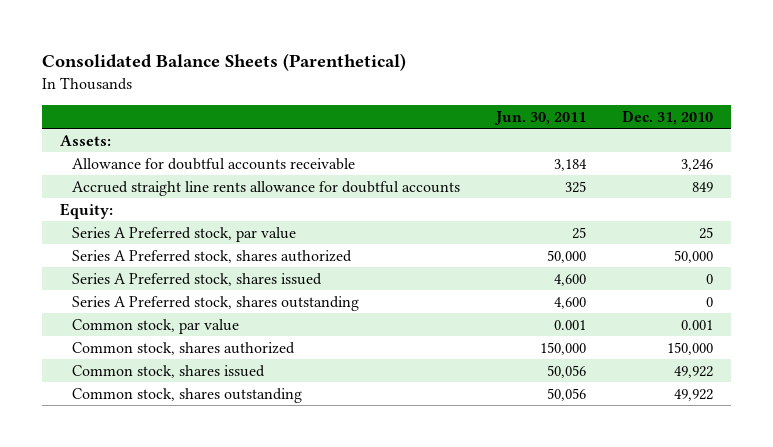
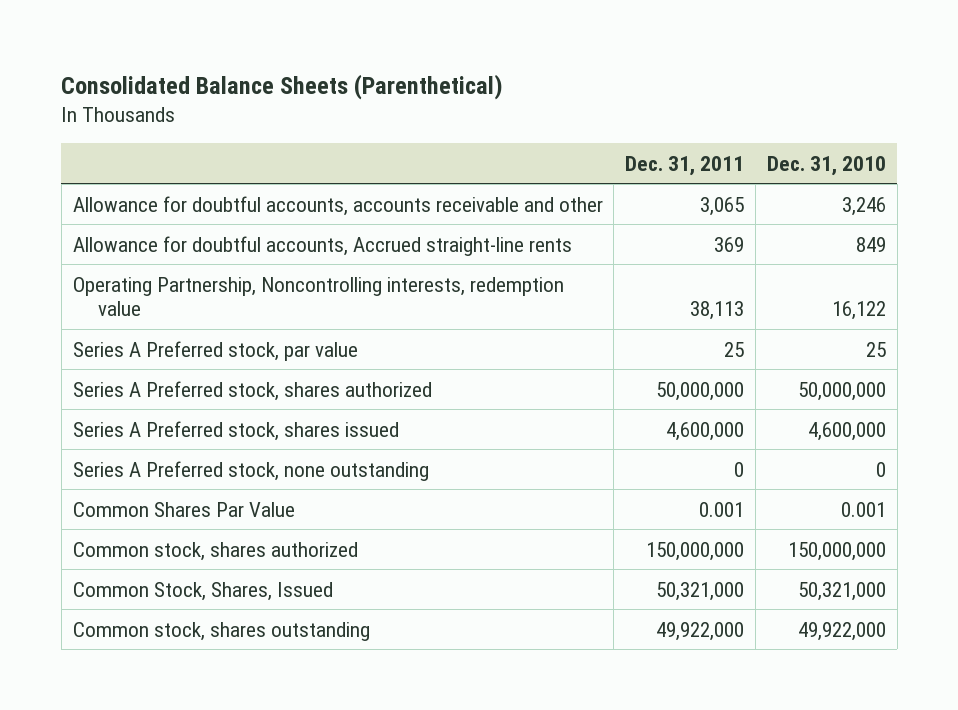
[493,110,586,125] Jun. 30, 2011 -> none
none -> [625,155,745,176] Dec. 31, 2011
[60,134,112,146] Assets: -> none
[60,202,114,219] Equity: -> none
[71,157,355,170] Allowance for doubtful accounts receivable -> [72,195,603,216] Allowance for doubtful accounts, accounts receivable and other
[71,180,460,196] Accrued straight line rents allowance for doubtful accounts -> [72,235,572,256] Allowance for doubtful accounts, Accrued straight-line rents
none -> [72,276,564,316] Operating Partnership, Noncontrolling interests, redemption value
[673,249,713,263] 50,000 -> [797,381,886,401] 50,000,000
[705,273,713,284] 0 -> [807,421,886,441] 4,600,000
[71,295,359,311] Series A Preferred stock, shares outstanding -> [72,460,429,481] Series A Preferred stock, none outstanding
[71,318,239,334] Common stock, par value -> [72,501,295,517] Common Shares Par Value
[666,341,713,355] 150,000 -> [787,541,886,561] 150,000,000
[71,364,265,378] Common stock, shares issued -> [72,581,333,601] Common Stock, Shares, Issued
[673,365,713,378] 49,922 -> [797,581,886,601] 50,321,000
[673,388,713,401] 49,922 -> [797,621,886,641] 49,922,000

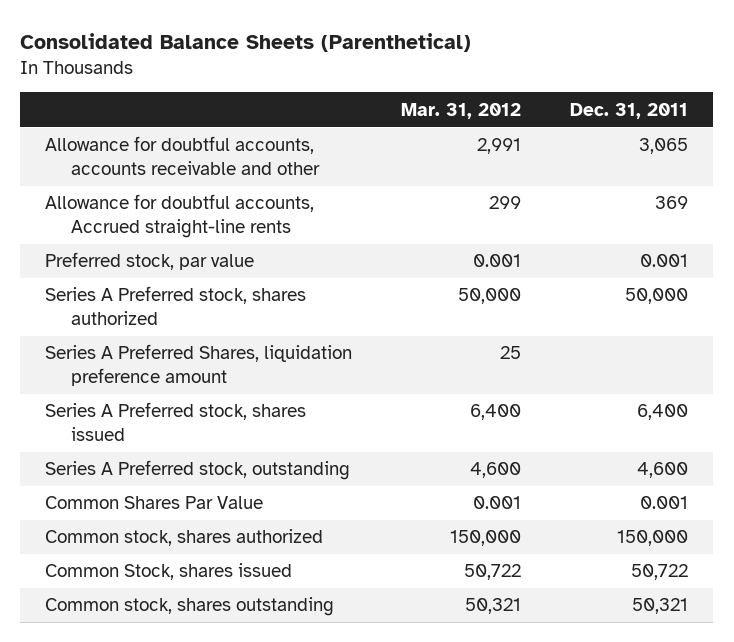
[766,155,886,176] Dec. 31, 2010 -> none
none -> [401,102,522,119] Mar. 31, 2012
[72,276,564,316] Operating Partnership, Noncontrolling interests, redemption value -> none
[72,340,358,361] Series A Preferred stock, par value -> [45,252,255,271] Preferred stock, par value
[724,341,745,357] 25 -> [640,254,689,268] 0.001
[656,381,745,401] 50,000,000 -> [625,288,689,305] 50,000
none -> [45,344,353,387] Series A Preferred Shares, liquidation preference amount
[666,421,745,441] 4,600,000 -> [637,404,689,421] 6,400
[72,460,429,481] Series A Preferred stock, none outstanding -> [45,460,351,481] Series A Preferred stock, outstanding
[734,461,745,477] 0 -> [637,462,689,479] 4,600
[646,541,745,561] 150,000,000 -> [617,530,689,547] 150,000
[72,581,333,601] Common Stock, Shares, Issued -> [45,563,293,581] Common Stock, shares issued
[656,581,745,601] 50,321,000 -> [631,564,689,581] 50,722
[656,621,745,641] 49,922,000 -> [632,598,689,615] 50,321

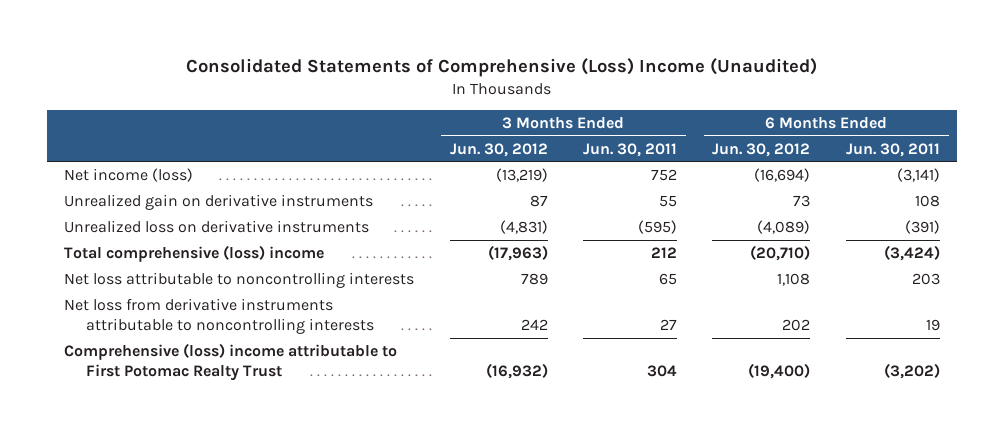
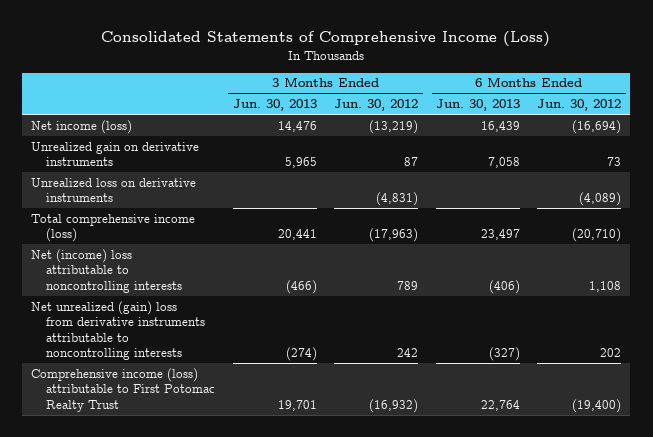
[186,57,818,77] Consolidated Statements of Comprehensive (Loss) Income (Unaudited) -> [101,31,551,48] Consolidated Statements of Comprehensive Income (Loss)
[583,142,678,157] Jun. 30, 2011 -> none
[845,142,940,157] Jun. 30, 2011 -> none
none -> [232,99,317,112] Jun. 30, 2013
none -> [435,99,520,112] Jun. 30, 2013
[64,244,325,262] Total comprehensive (loss) income -> [31,213,196,243] Total comprehensive income (loss)
[64,271,415,288] Net loss attributable to noncontrolling interests -> [31,248,183,293] Net (income) loss attributable to noncontrolling interests
[64,297,375,334] Net loss from derivative instruments attributable to noncontrolling interests -> [31,300,206,361] Net unrealized (gain) loss from derivative instruments attributable to noncontrolling interests
[64,342,398,381] Comprehensive (loss) income attributable to First Potomac Realty Trust -> [31,367,216,412] Comprehensive income (loss) attributable to First Potomac Realty Trust

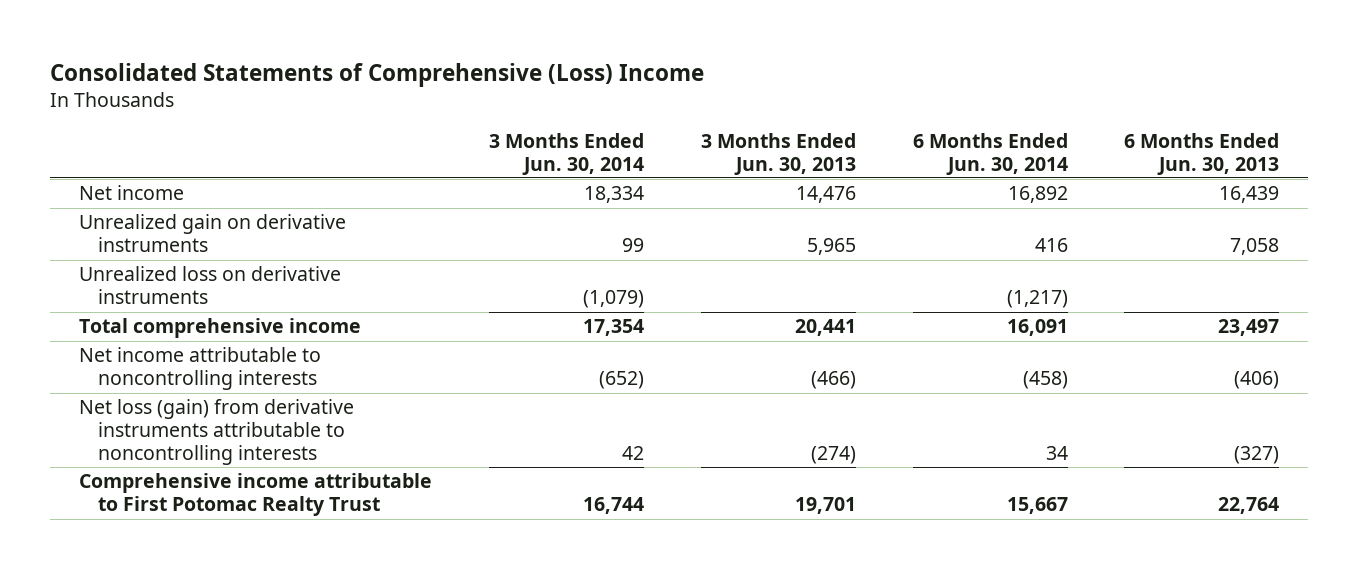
[101,31,551,48] Consolidated Statements of Comprehensive Income (Loss) -> [50,62,705,87] Consolidated Statements of Comprehensive (Loss) Income
[334,99,419,112] Jun. 30, 2012 -> none
[537,99,622,112] Jun. 30, 2012 -> none
none -> [488,132,644,175] 3 Months Ended Jun. 30, 2014
none -> [912,132,1068,175] 6 Months Ended Jun. 30, 2014
[31,119,133,134] Net income (loss) -> [78,185,184,201] Net income
[31,213,196,243] Total comprehensive income (loss) -> [78,318,361,339] Total comprehensive income
[31,248,183,293] Net (income) loss attributable to noncontrolling interests -> [78,347,321,391] Net income attributable to noncontrolling interests
[31,300,206,361] Net unrealized (gain) loss from derivative instruments attributable to noncontrolling interests -> [78,399,354,465] Net loss (gain) from derivative instruments attributable to noncontrolling interests
[31,367,216,412] Comprehensive income (loss) attributable to First Potomac Realty Trust -> [78,473,432,517] Comprehensive income attributable to First Potomac Realty Trust

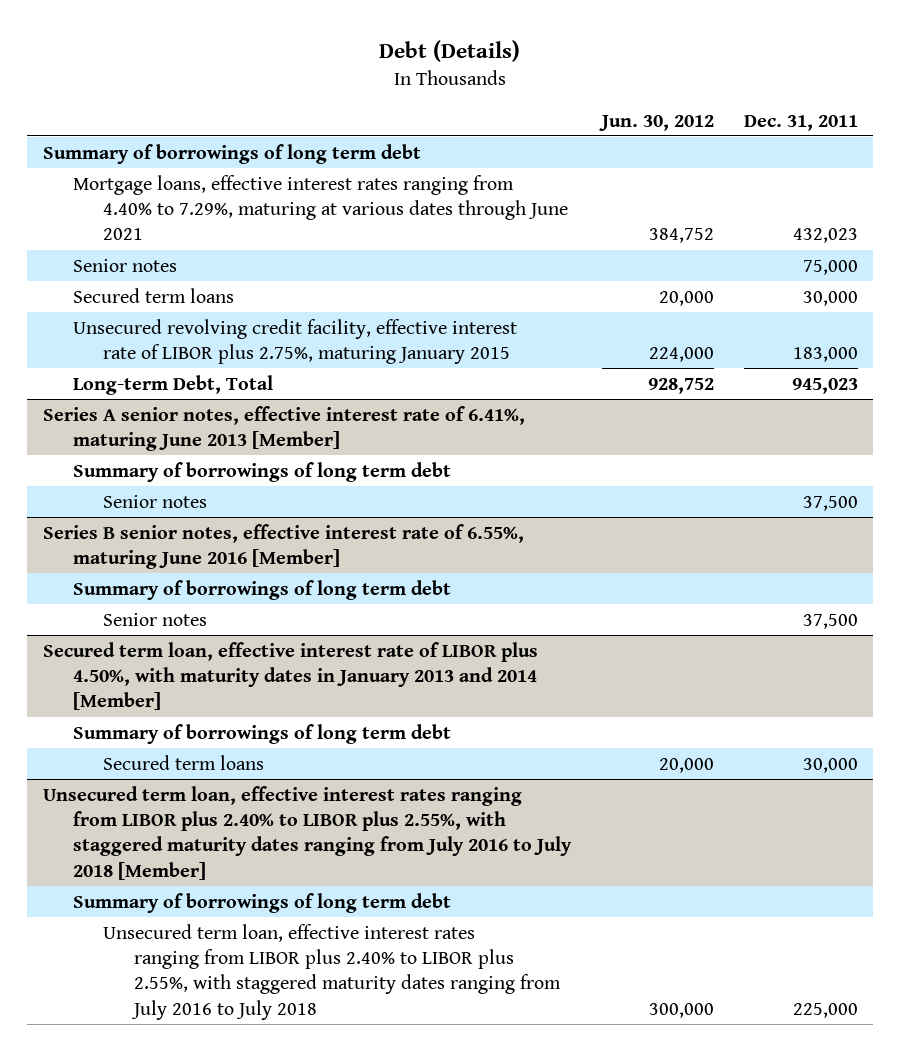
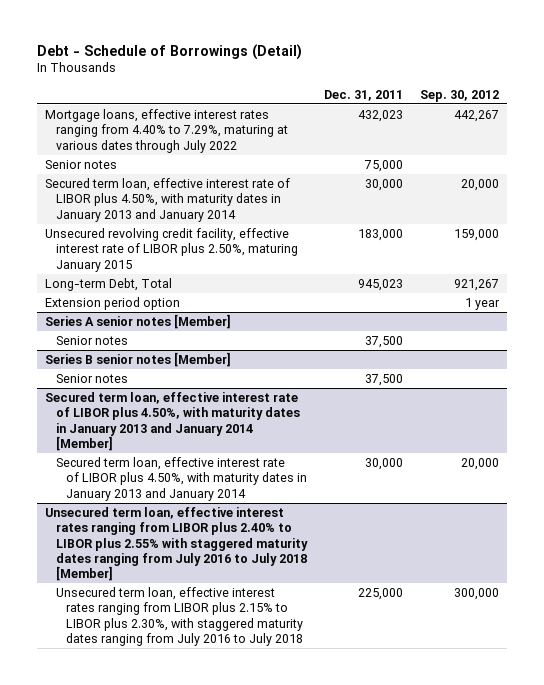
[379,40,521,63] Debt (Details) -> [36,43,302,60] Debt - Schedule of Borrowings (Detail)
[598,114,714,131] Jun. 30, 2012 -> none
none -> [419,89,499,102] Sep. 30, 2012
[42,143,421,164] Summary of borrowings of long term debt -> none
[73,174,569,241] Mortgage loans, effective interest rates ranging from 4.40% to 7.29%, maturing at various dates through June 2021 -> [45,108,288,153] Mortgage loans, effective interest rates ranging from 4.40% to 7.29%, maturing at various dates through July 2022
[73,287,235,303] Secured term loans -> [45,177,291,222] Secured term loan, effective interest rate of LIBOR plus 4.50%, with maturity dates in January 2013 and January 2014
[73,318,518,364] Unsecured revolving credit facility, effective interest rate of LIBOR plus 2.75%, maturing January 2015 -> [45,227,298,272] Unsecured revolving credit facility, effective interest rate of LIBOR plus 2.50%, maturing January 2015
[42,405,525,451] Series A senior notes, effective interest rate of 6.41%, maturing June 2013 [Member] -> none
[73,461,452,482] Summary of borrowings of long term debt -> none
none -> [45,296,181,310] Extension period option
none -> [45,313,232,329] Series A senior notes [Member]
[42,523,524,569] Series B senior notes, effective interest rate of 6.55%, maturing June 2016 [Member] -> none
[73,579,452,600] Summary of borrowings of long term debt -> none
none -> [45,351,232,367] Series B senior notes [Member]
[73,723,452,744] Summary of borrowings of long term debt -> none
[73,892,452,913] Summary of borrowings of long term debt -> none
[42,641,538,711] Secured term loan, effective interest rate of LIBOR plus 4.50%, with maturity dates in January 2013 and 2014 [Member] -> [45,391,300,451] Secured term loan, effective interest rate of LIBOR plus 4.50%, with maturity dates in January 2013 and January 2014 [Member]
[103,754,265,770] Secured term loans -> [55,456,308,501] Secured term loan, effective interest rate of LIBOR plus 4.50%, with maturity dates in January 2013 and January 2014
[42,785,573,880] Unsecured term loan, effective interest rates ranging from LIBOR plus 2.40% to LIBOR plus 2.55%, with staggered maturity dates ranging from July 2016 to July 2018 [Member] -> [45,506,308,582] Unsecured term loan, effective interest rates ranging from LIBOR plus 2.40% to LIBOR plus 2.55% with staggered maturity dates ranging from July 2016 to July 2018 [Member]
[103,923,561,1020] Unsecured term loan, effective interest rates ranging from LIBOR plus 2.40% to LIBOR plus 2.55%, with staggered maturity dates ranging from July 2016 to July 2018 -> [55,586,304,646] Unsecured term loan, effective interest rates ranging from LIBOR plus 2.15% to LIBOR plus 2.30%, with staggered maturity dates ranging from July 2016 to July 2018

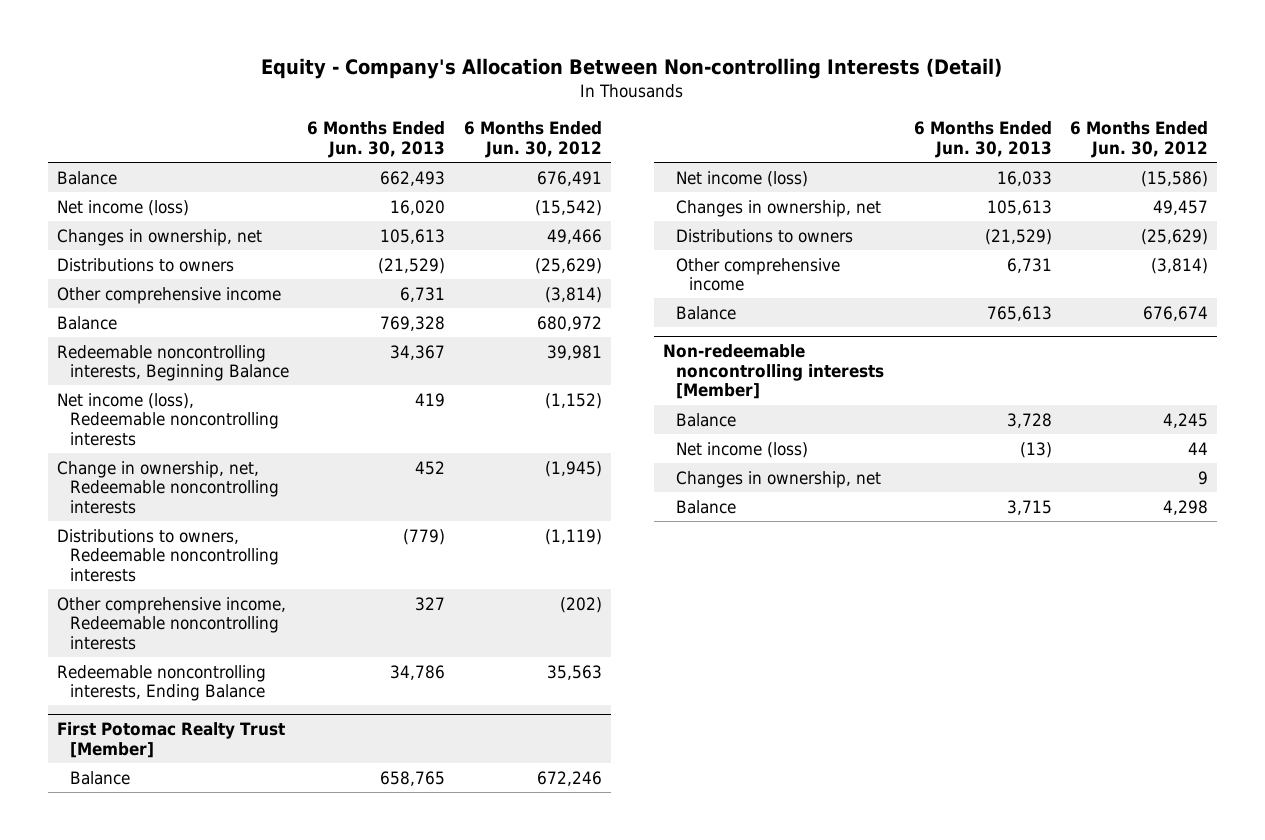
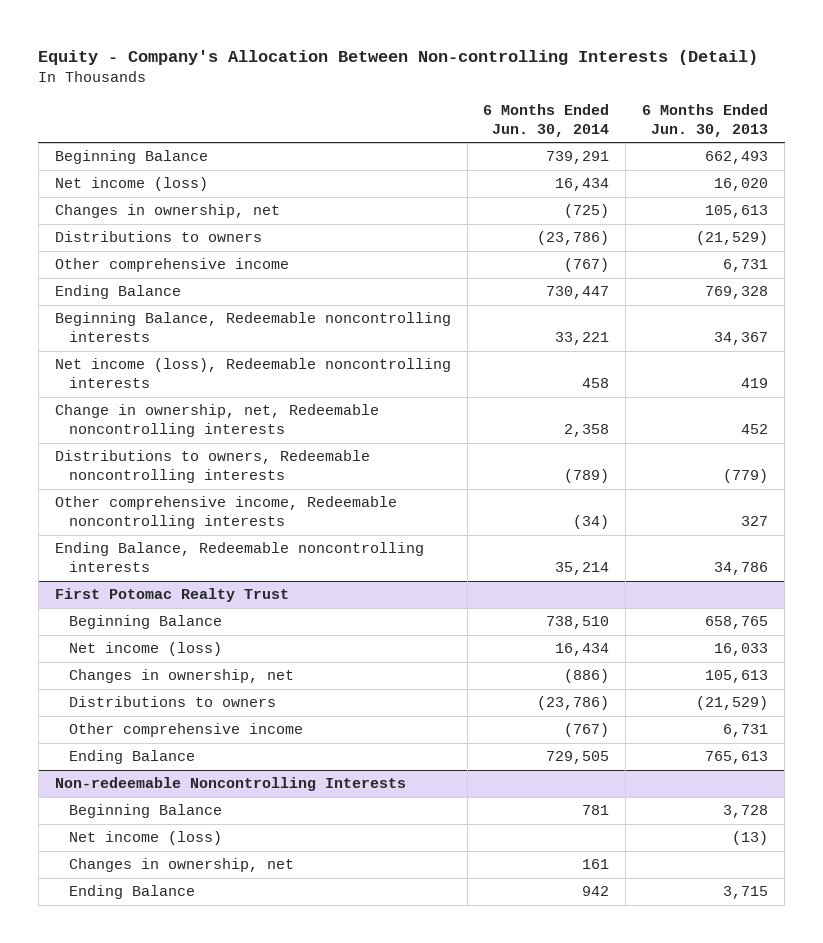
[463,121,602,158] 6 Months Ended Jun. 30, 2012 -> none
none -> [483,104,610,137] 6 Months Ended Jun. 30, 2014
[56,170,117,185] Balance -> [54,150,208,165] Beginning Balance
[56,315,117,330] Balance -> [54,285,181,300] Ending Balance
[56,344,290,382] Redeemable noncontrolling interests, Beginning Balance -> [54,312,451,343] Beginning Balance, Redeemable noncontrolling interests
[56,664,266,702] Redeemable noncontrolling interests, Ending Balance -> [54,542,424,573] Ending Balance, Redeemable noncontrolling interests
[56,722,285,758] First Potomac Realty Trust [Member] -> [54,588,289,603] First Potomac Realty Trust
[70,770,131,785] Balance -> [68,615,222,630] Beginning Balance
[676,305,737,320] Balance -> [68,750,195,765] Ending Balance
[662,344,885,400] Non-redeemable noncontrolling interests [Member] -> [54,777,406,792] Non-redeemable Noncontrolling Interests
[676,412,737,427] Balance -> [68,804,222,819] Beginning Balance
[676,499,737,514] Balance -> [68,885,195,900] Ending Balance

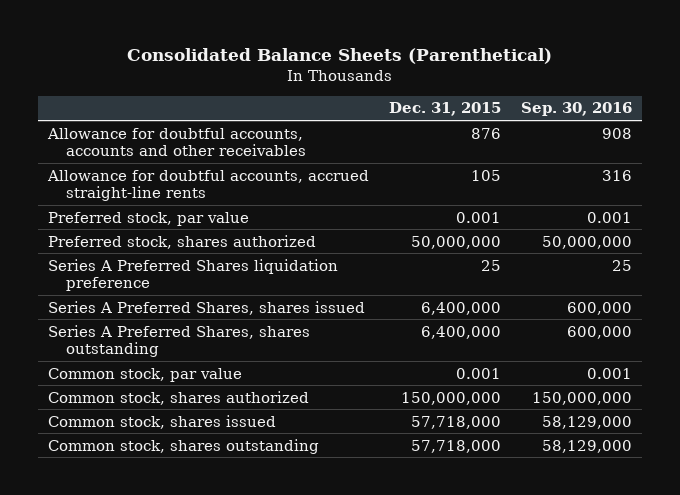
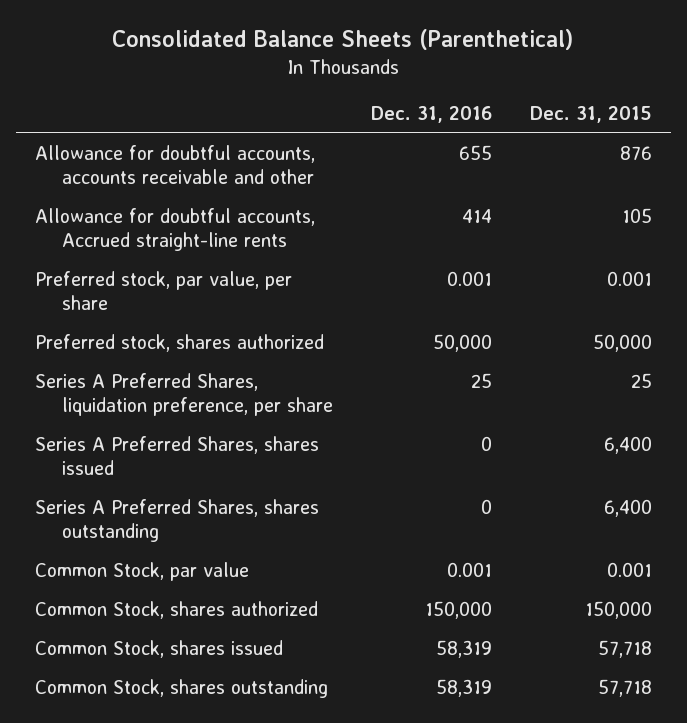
[521,102,633,117] Sep. 30, 2016 -> none
none -> [370,106,492,124] Dec. 31, 2016
[47,127,306,157] Allowance for doubtful accounts, accounts and other receivables -> [35,145,316,185] Allowance for doubtful accounts, accounts receivable and other
[47,169,370,202] Allowance for doubtful accounts, accrued straight-line rents -> [35,208,316,252] Allowance for doubtful accounts, Accrued straight-line rents
[48,211,250,226] Preferred stock, par value -> [35,271,293,311] Preferred stock, par value, per share
[411,235,502,249] 50,000,000 -> [592,334,652,353] 50,000
[48,258,339,292] Series A Preferred Shares liquidation preference -> [35,373,334,417] Series A Preferred Shares, liquidation preference, per share
[421,301,502,315] 6,400,000 -> [603,436,652,455] 6,400
[421,325,502,339] 6,400,000 -> [603,499,652,518] 6,400
[48,367,243,382] Common stock, par value -> [35,562,250,582] Common Stock, par value
[48,390,310,405] Common stock, shares authorized -> [35,601,319,620] Common Stock, shares authorized
[401,391,502,405] 150,000,000 -> [584,601,652,620] 150,000
[48,414,277,429] Common stock, shares issued -> [35,640,284,659] Common Stock, shares issued
[411,415,502,429] 57,718,000 -> [597,640,652,659] 57,718
[48,438,320,454] Common stock, shares outstanding -> [35,679,329,699] Common Stock, shares outstanding
[411,439,502,453] 57,718,000 -> [597,679,652,698] 57,718

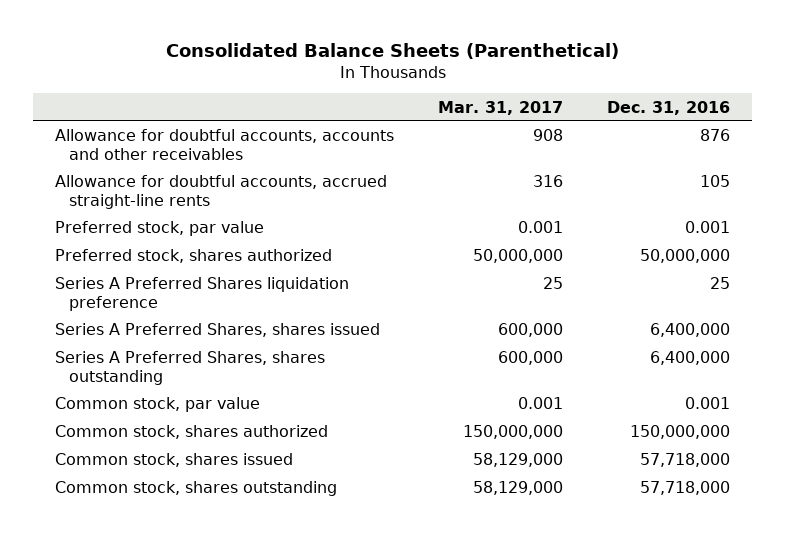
[529,106,652,124] Dec. 31, 2015 -> none
none -> [438,100,564,115] Mar. 31, 2017
[35,145,316,185] Allowance for doubtful accounts, accounts receivable and other -> [54,129,394,161] Allowance for doubtful accounts, accounts and other receivables
[458,145,492,161] 655 -> [700,129,731,142] 876
[35,208,316,252] Allowance for doubtful accounts, Accrued straight-line rents -> [54,175,387,210] Allowance for doubtful accounts, accrued straight-line rents
[461,209,492,224] 414 -> [700,175,731,188] 105
[35,271,293,311] Preferred stock, par value, per share -> [54,221,264,237] Preferred stock, par value
[432,334,492,353] 50,000 -> [640,249,731,264] 50,000,000
[35,373,334,417] Series A Preferred Shares, liquidation preference, per share -> [54,277,349,312] Series A Preferred Shares liquidation preference
[480,436,492,452] 0 -> [650,323,731,338] 6,400,000
[480,499,492,515] 0 -> [650,351,731,366] 6,400,000
[35,562,250,582] Common Stock, par value -> [54,397,260,413] Common stock, par value
[35,601,319,620] Common Stock, shares authorized -> [54,425,328,440] Common stock, shares authorized
[424,601,492,620] 150,000 -> [630,425,731,440] 150,000,000
[35,640,284,659] Common Stock, shares issued -> [54,453,293,468] Common stock, shares issued
[435,640,492,659] 58,319 -> [640,453,731,468] 57,718,000
[35,679,329,699] Common Stock, shares outstanding -> [54,481,337,497] Common stock, shares outstanding
[435,679,492,698] 58,319 -> [640,481,731,496] 57,718,000

